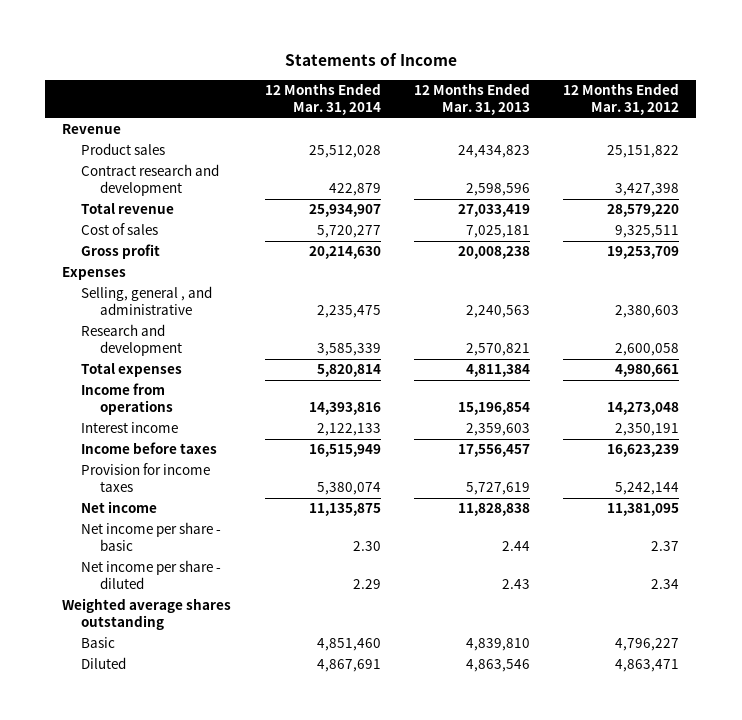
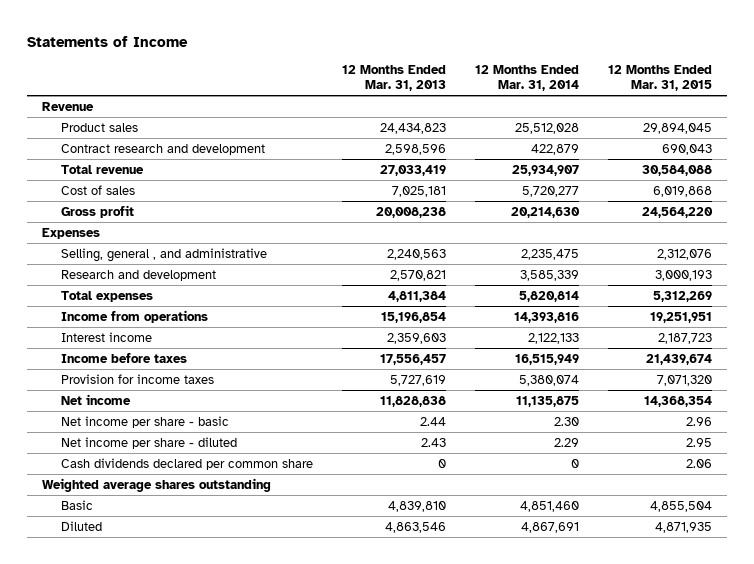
[563,83,680,116] 12 Months Ended Mar. 31, 2012 -> none
none -> [608,65,713,91] 12 Months Ended Mar. 31, 2015
none -> [60,457,313,470] Cash dividends declared per common share

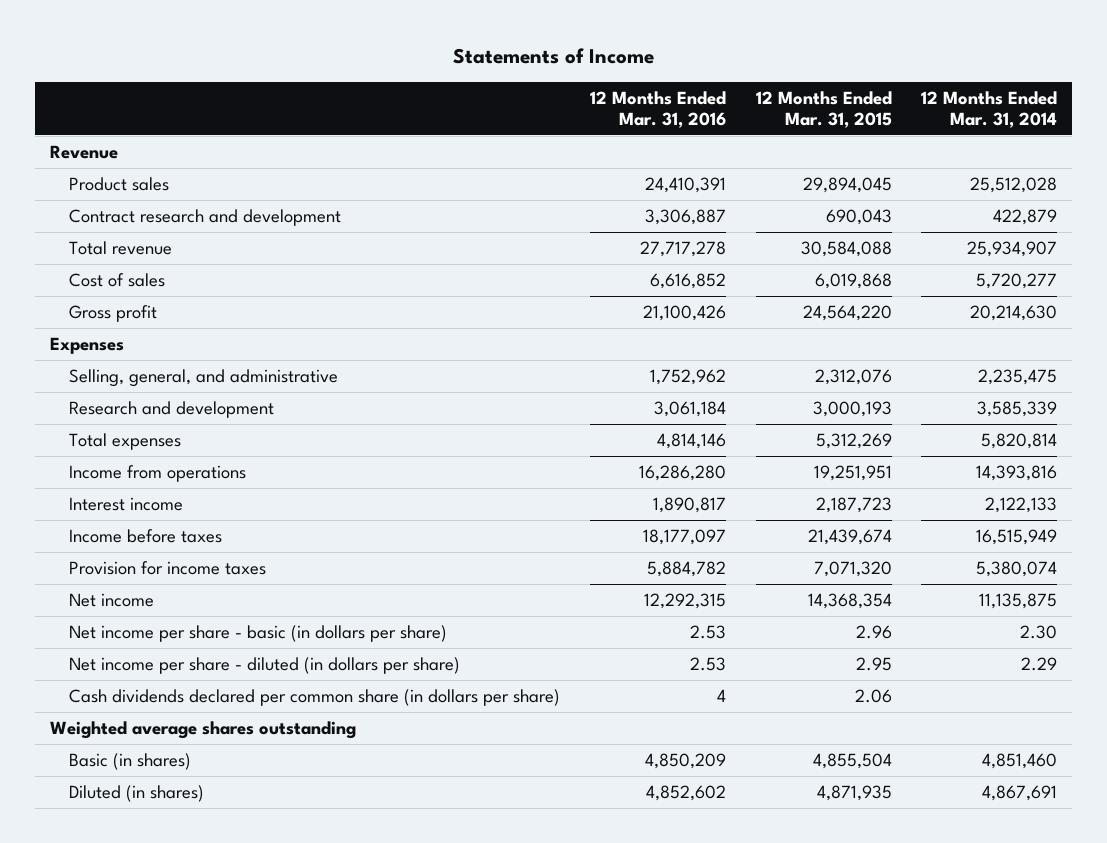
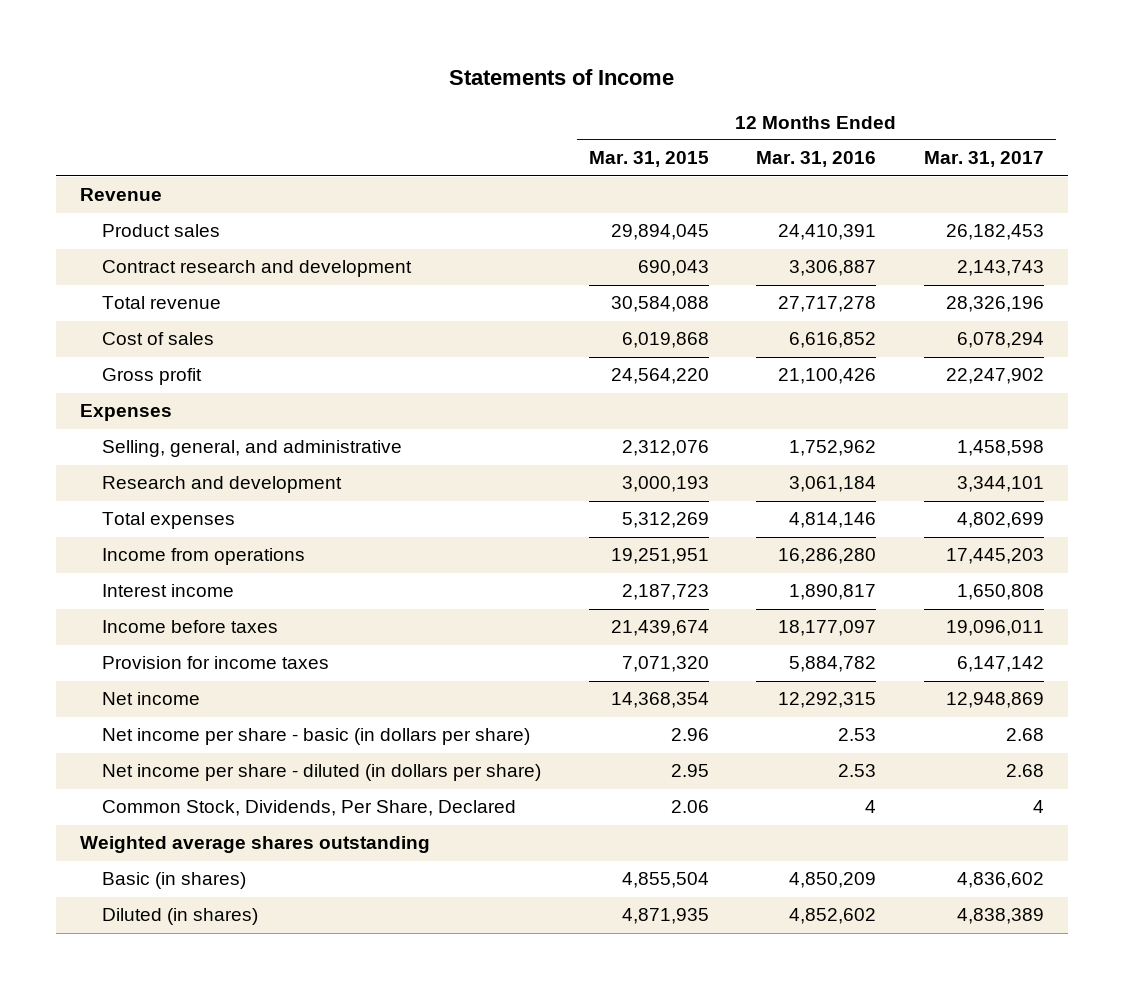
[921,90,1058,128] 12 Months Ended Mar. 31, 2014 -> none
none -> [924,151,1045,168] Mar. 31, 2017
[69,688,561,706] Cash dividends declared per common share (in dollars per share) -> [101,800,516,817] Common Stock, Dividends, Per Share, Declared

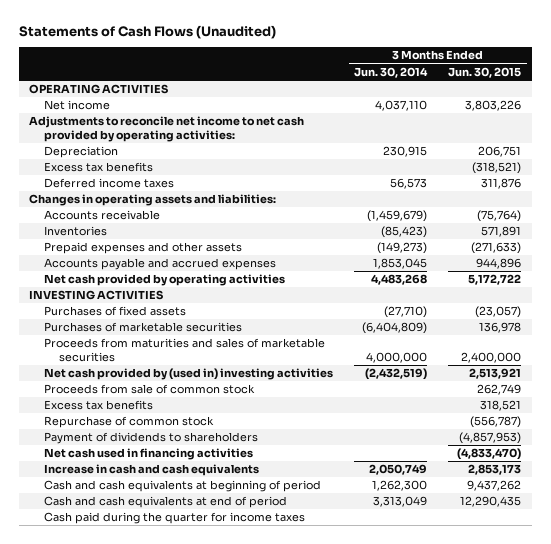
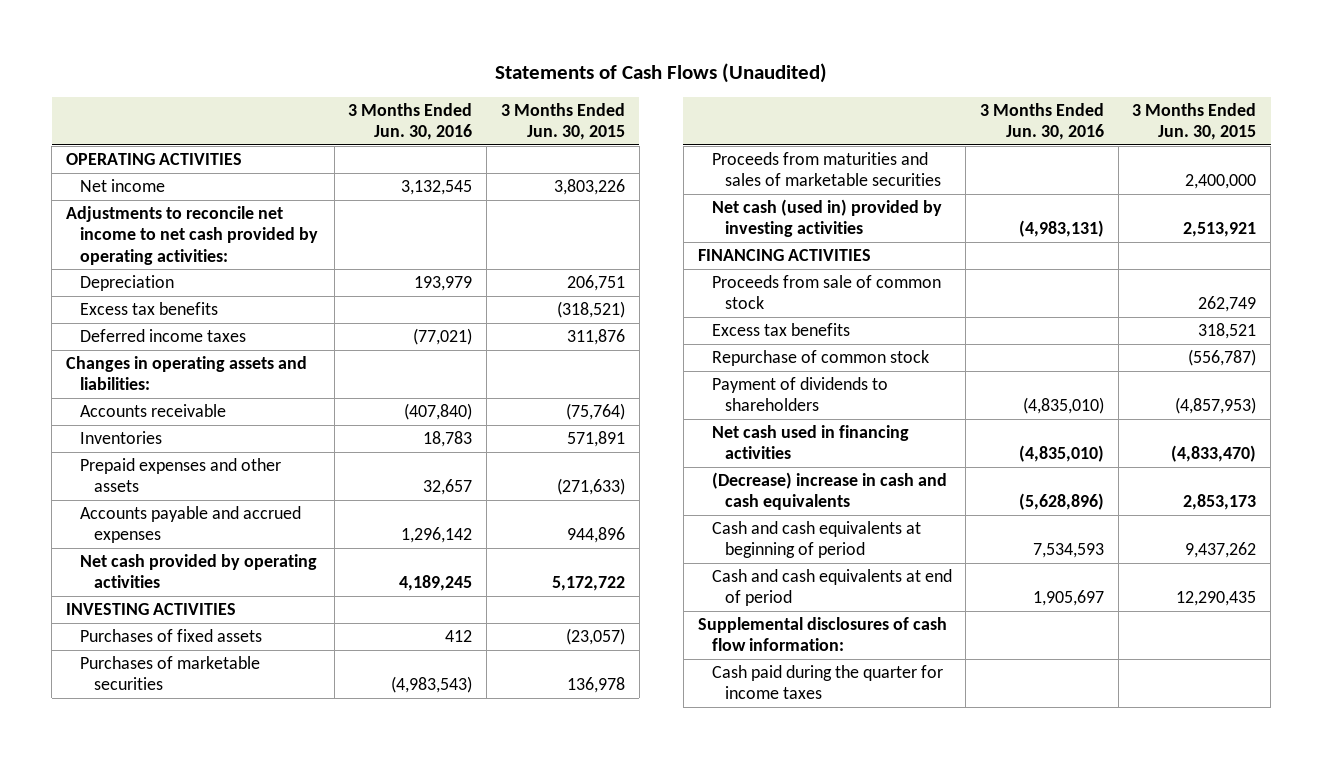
[354,66,429,78] Jun. 30, 2014 -> none
none -> [348,103,473,141] 3 Months Ended Jun. 30, 2016
[43,368,333,381] Net cash provided by (used in) investing activities -> [711,199,942,238] Net cash (used in) provided by investing activities
none -> [697,249,871,262] FINANCING ACTIVITIES
[43,464,259,477] Increase in cash and cash equivalents -> [711,472,947,511] (Decrease) increase in cash and cash equivalents
none -> [697,617,947,652] Supplemental disclosures of cash flow information:

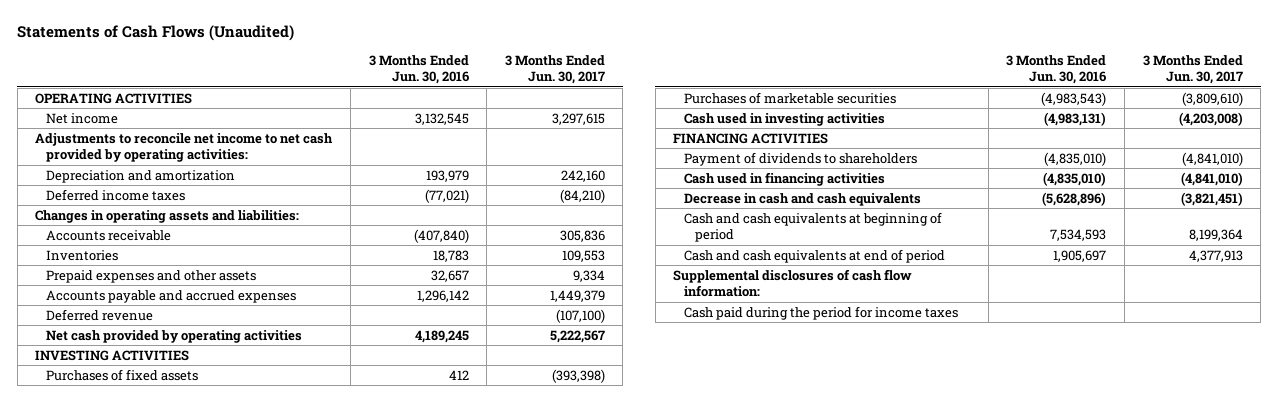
[500,103,625,141] 3 Months Ended Jun. 30, 2015 -> none
none -> [504,55,605,85] 3 Months Ended Jun. 30, 2017
[80,302,219,316] Excess tax benefits -> none
[80,275,175,292] Depreciation -> [46,169,236,183] Depreciation and amortization
none -> [46,308,154,321] Deferred revenue
[711,152,942,187] Proceeds from maturities and sales of marketable securities -> none
[711,199,942,238] Net cash (used in) provided by investing activities -> [684,112,886,126] Cash used in investing activities
[711,275,941,310] Proceeds from sale of common stock -> none
[711,323,850,337] Excess tax benefits -> none
[711,350,929,367] Repurchase of common stock -> none
[711,425,909,460] Net cash used in financing activities -> [684,171,886,186] Cash used in financing activities
[711,472,947,511] (Decrease) increase in cash and cash equivalents -> [684,192,922,206] Decrease in cash and cash equivalents
[711,665,943,700] Cash paid during the quarter for income taxes -> [684,305,959,320] Cash paid during the period for income taxes

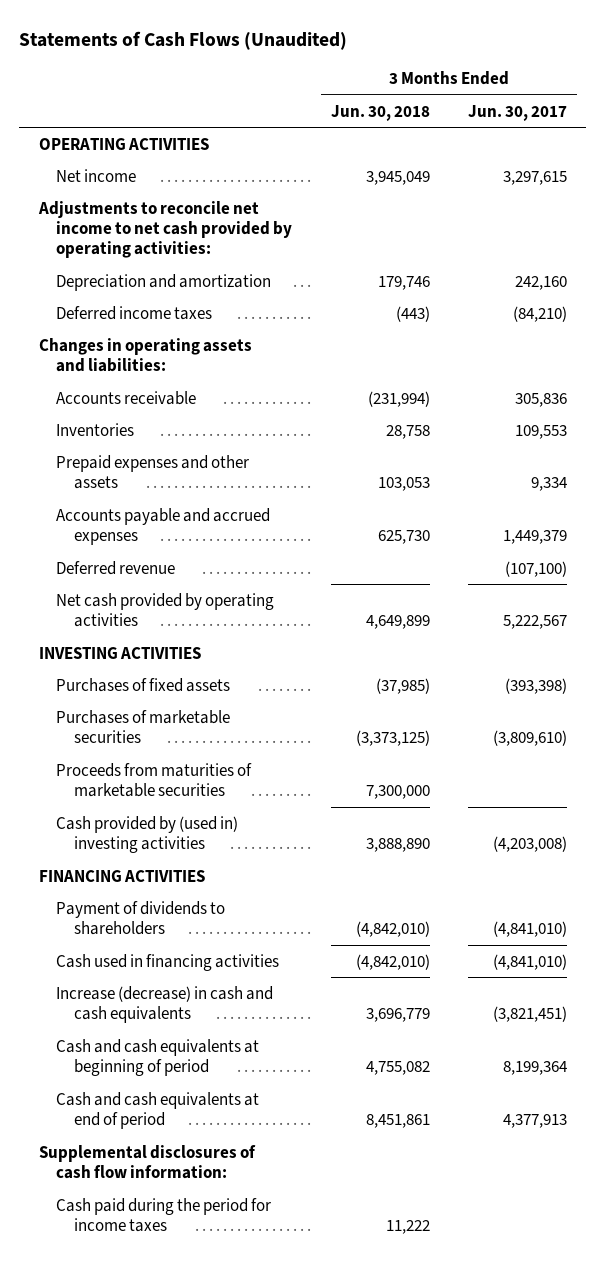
[368,55,469,85] 3 Months Ended Jun. 30, 2016 -> none
none -> [330,104,430,121] Jun. 30, 2018
none -> [56,762,253,797] Proceeds from maturities of marketable securities
[684,112,886,126] Cash used in investing activities -> [56,815,239,853] Cash provided by (used in) investing activities
[684,192,922,206] Decrease in cash and cash equivalents -> [56,985,274,1023] Increase (decrease) in cash and cash equivalents

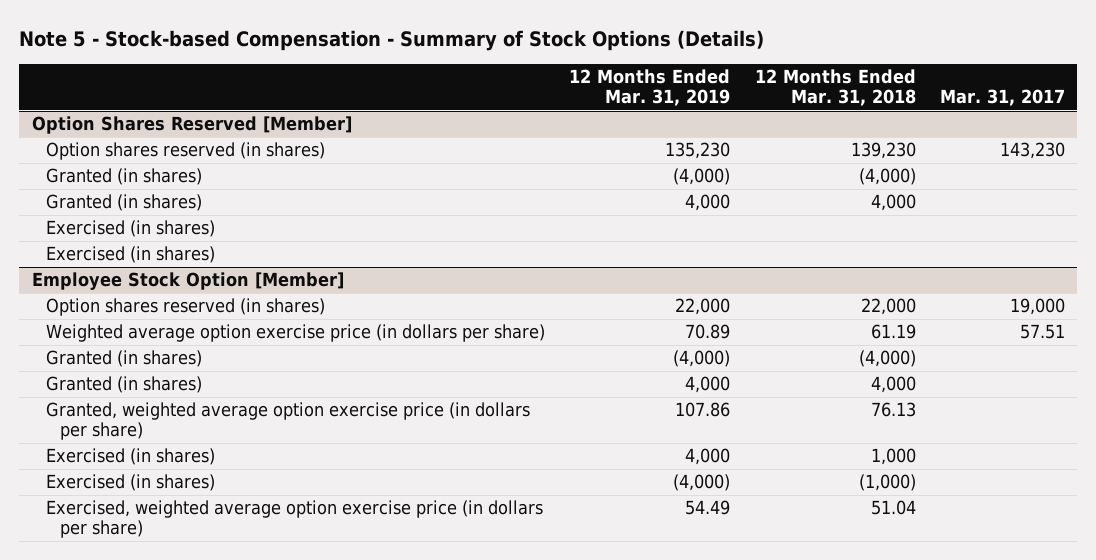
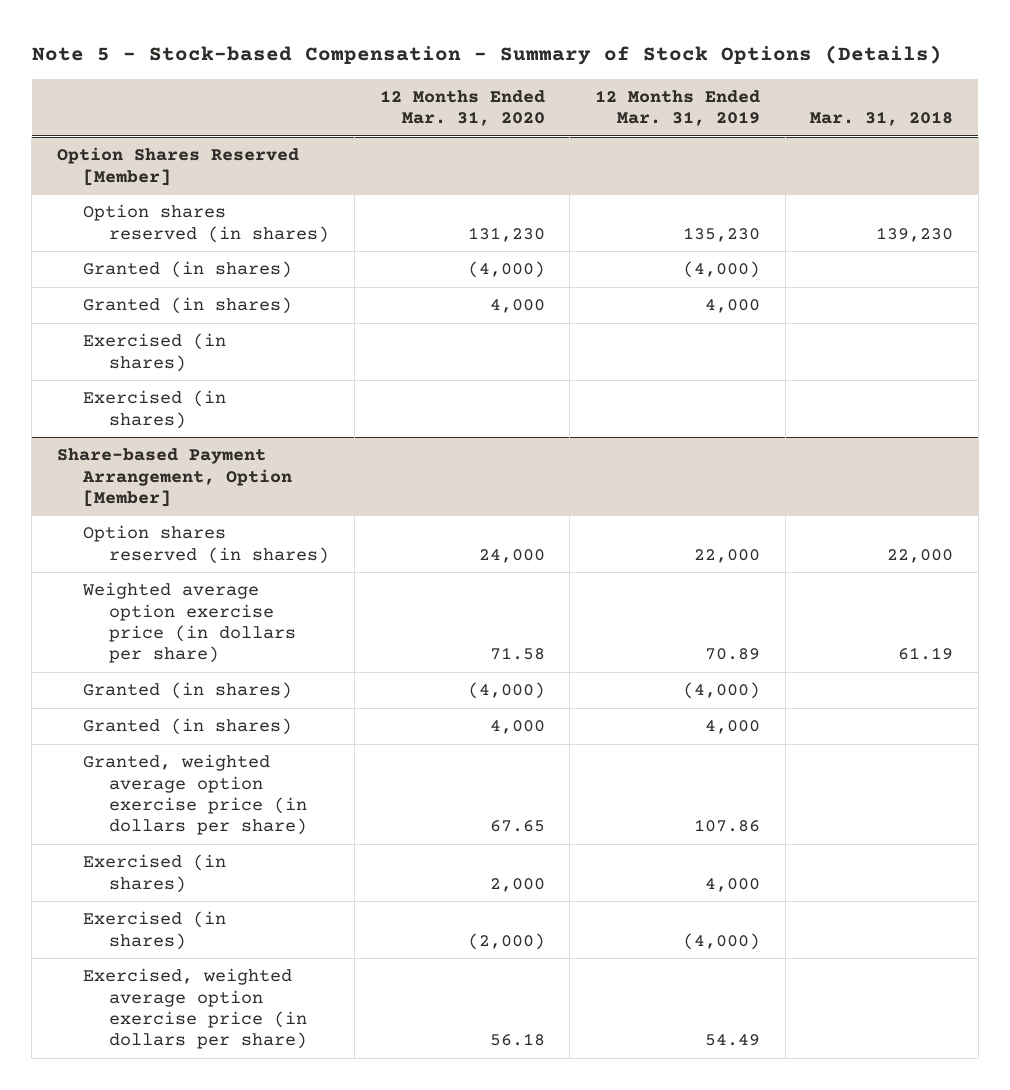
[754,68,916,106] 12 Months Ended Mar. 31, 2018 -> none
[939,88,1065,106] Mar. 31, 2017 -> none
none -> [379,89,545,127] 12 Months Ended Mar. 31, 2020
none -> [810,111,954,127] Mar. 31, 2018
[31,272,344,291] Employee Stock Option [Member] -> [57,448,293,507] Share-based Payment Arrangement, Option [Member]

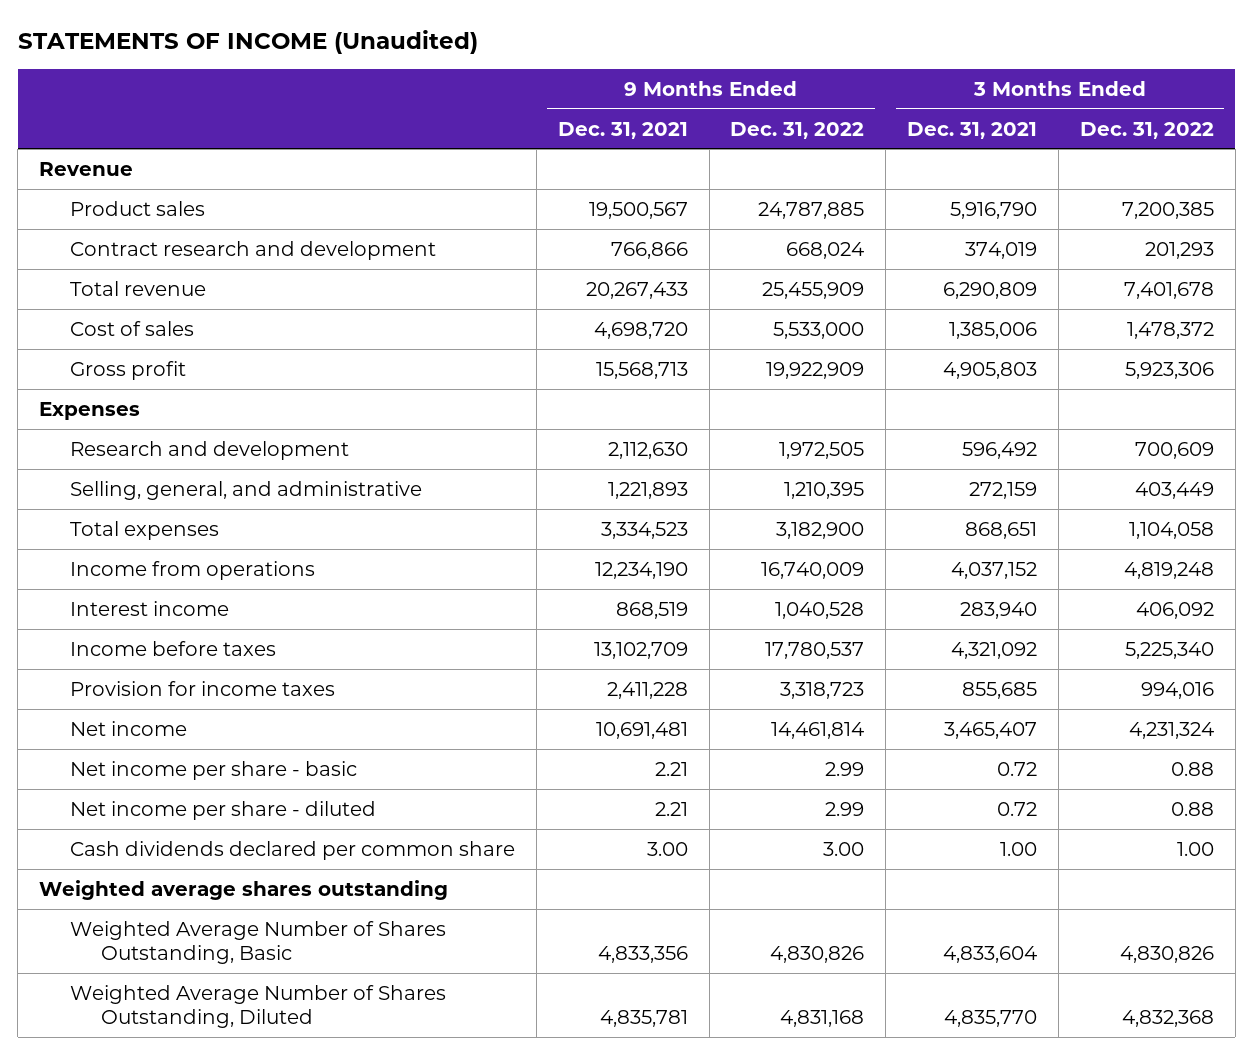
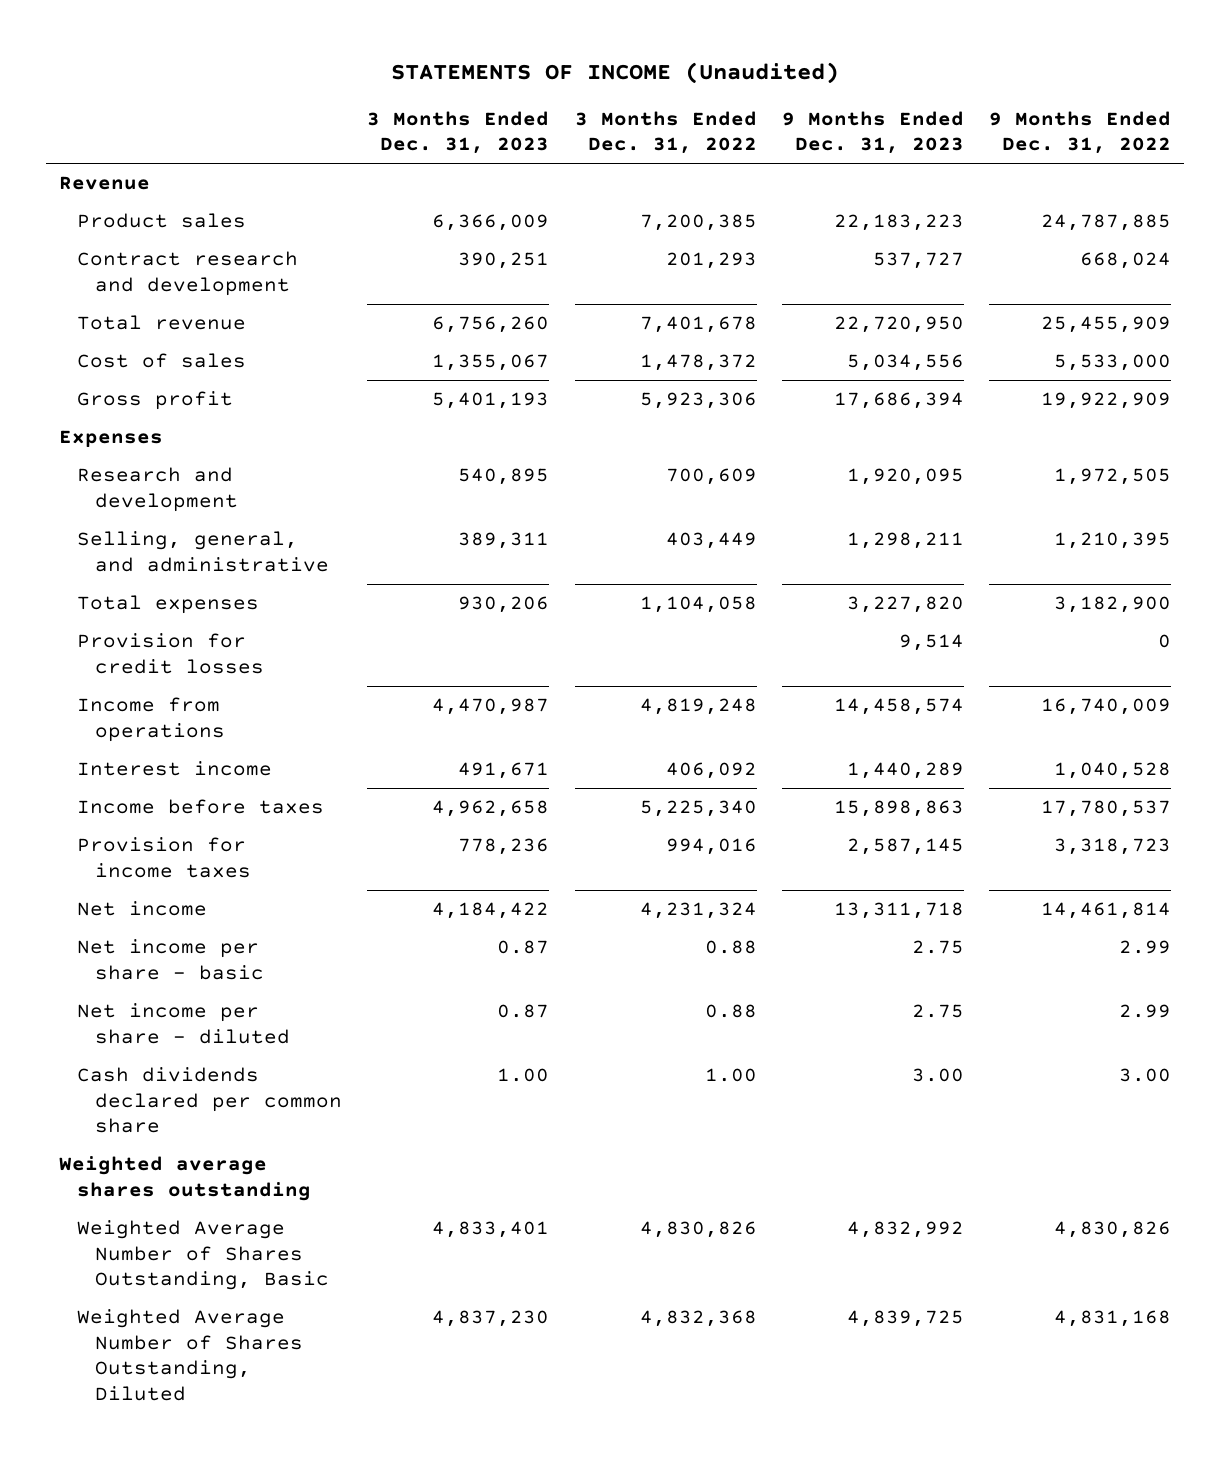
[557,121,688,139] Dec. 31, 2021 -> none
[907,121,1038,139] Dec. 31, 2021 -> none
none -> [367,110,550,155] 3 Months Ended Dec. 31, 2023
none -> [782,110,965,155] 9 Months Ended Dec. 31, 2023
none -> [76,633,264,674] Provision for credit losses

